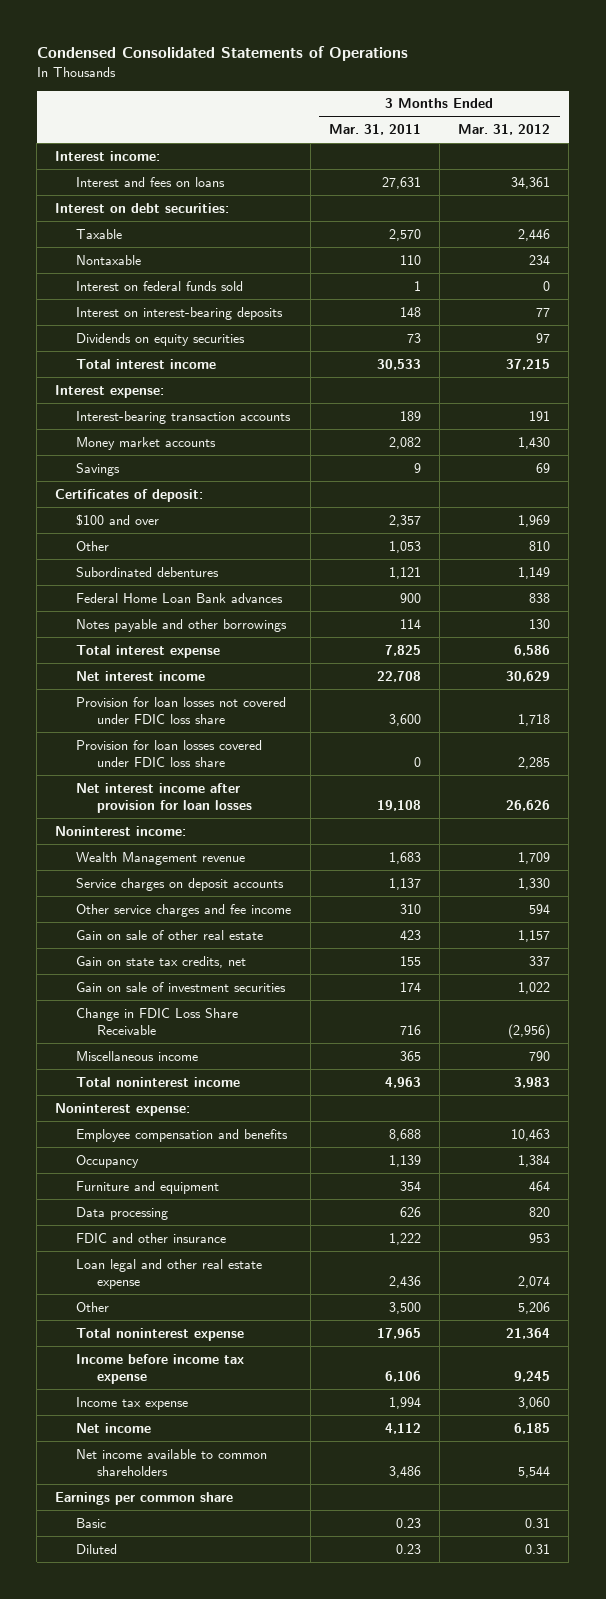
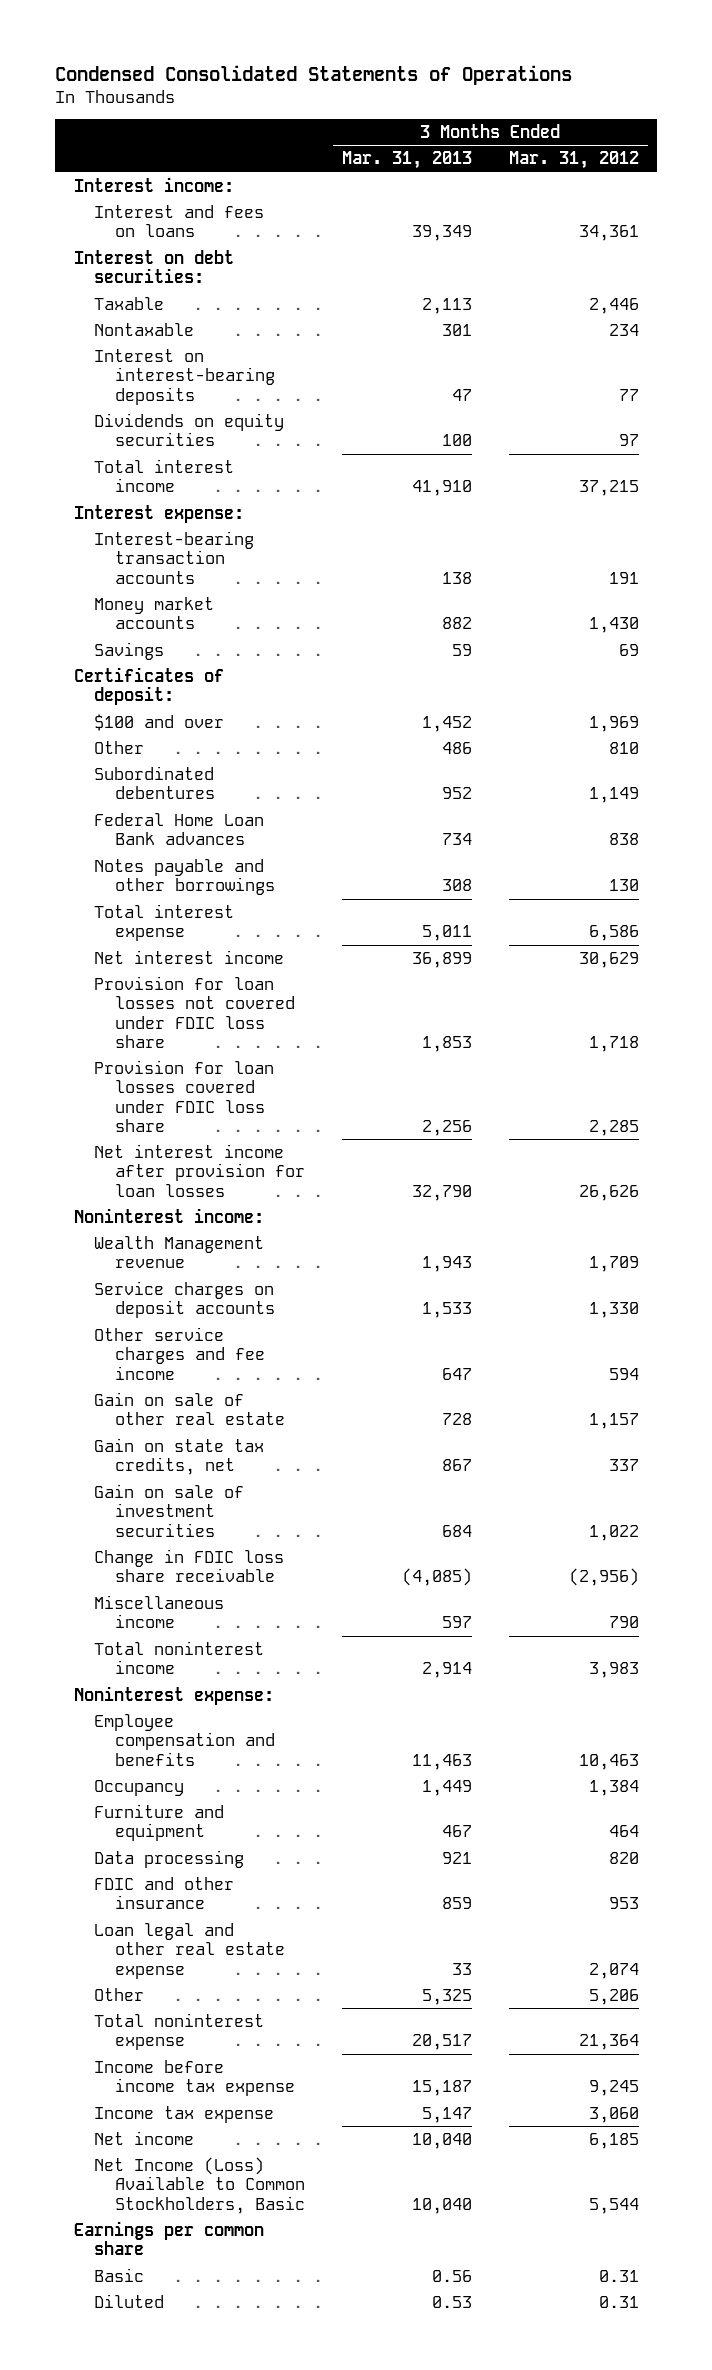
[328,123,421,135] Mar. 31, 2011 -> none
none -> [341,151,472,170] Mar. 31, 2013
[76,280,244,291] Interest on federal funds sold -> none
[76,1007,239,1035] Change in FDIC Loss Share Receivable -> [94,1548,285,1583] Change in FDIC loss share receivable
[76,1448,268,1476] Net income available to common shareholders -> [94,2156,305,2214] Net Income (Loss) Available to Common Stockholders, Basic

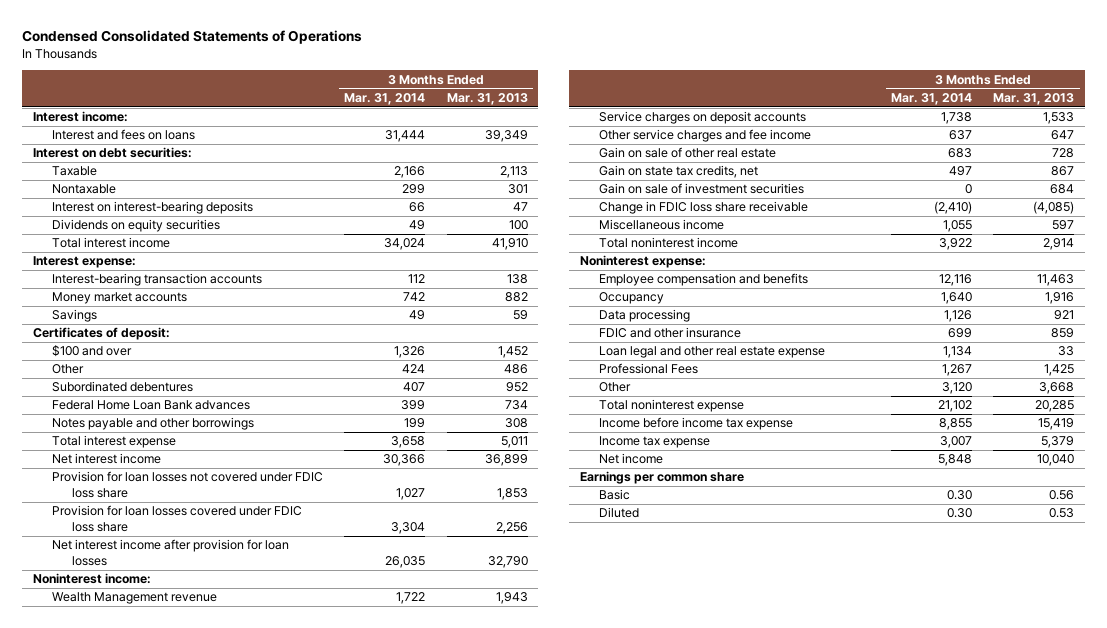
[508,151,639,170] Mar. 31, 2012 -> none
none -> [344,92,426,105] Mar. 31, 2014
[94,1803,225,1842] Furniture and equipment -> none
[421,1779,472,1796] 1,449 -> [1045,292,1075,305] 1,916
none -> [599,363,699,375] Professional Fees
[421,1988,472,2005] 5,325 -> [1039,382,1075,395] 3,668
[411,2034,472,2051] 20,517 -> [1035,400,1075,413] 20,285
[411,2080,472,2097] 15,187 -> [1038,418,1075,431] 15,419
[421,2106,472,2123] 5,147 -> [1041,436,1075,449] 5,379
[94,2156,305,2214] Net Income (Loss) Available to Common Stockholders, Basic -> none

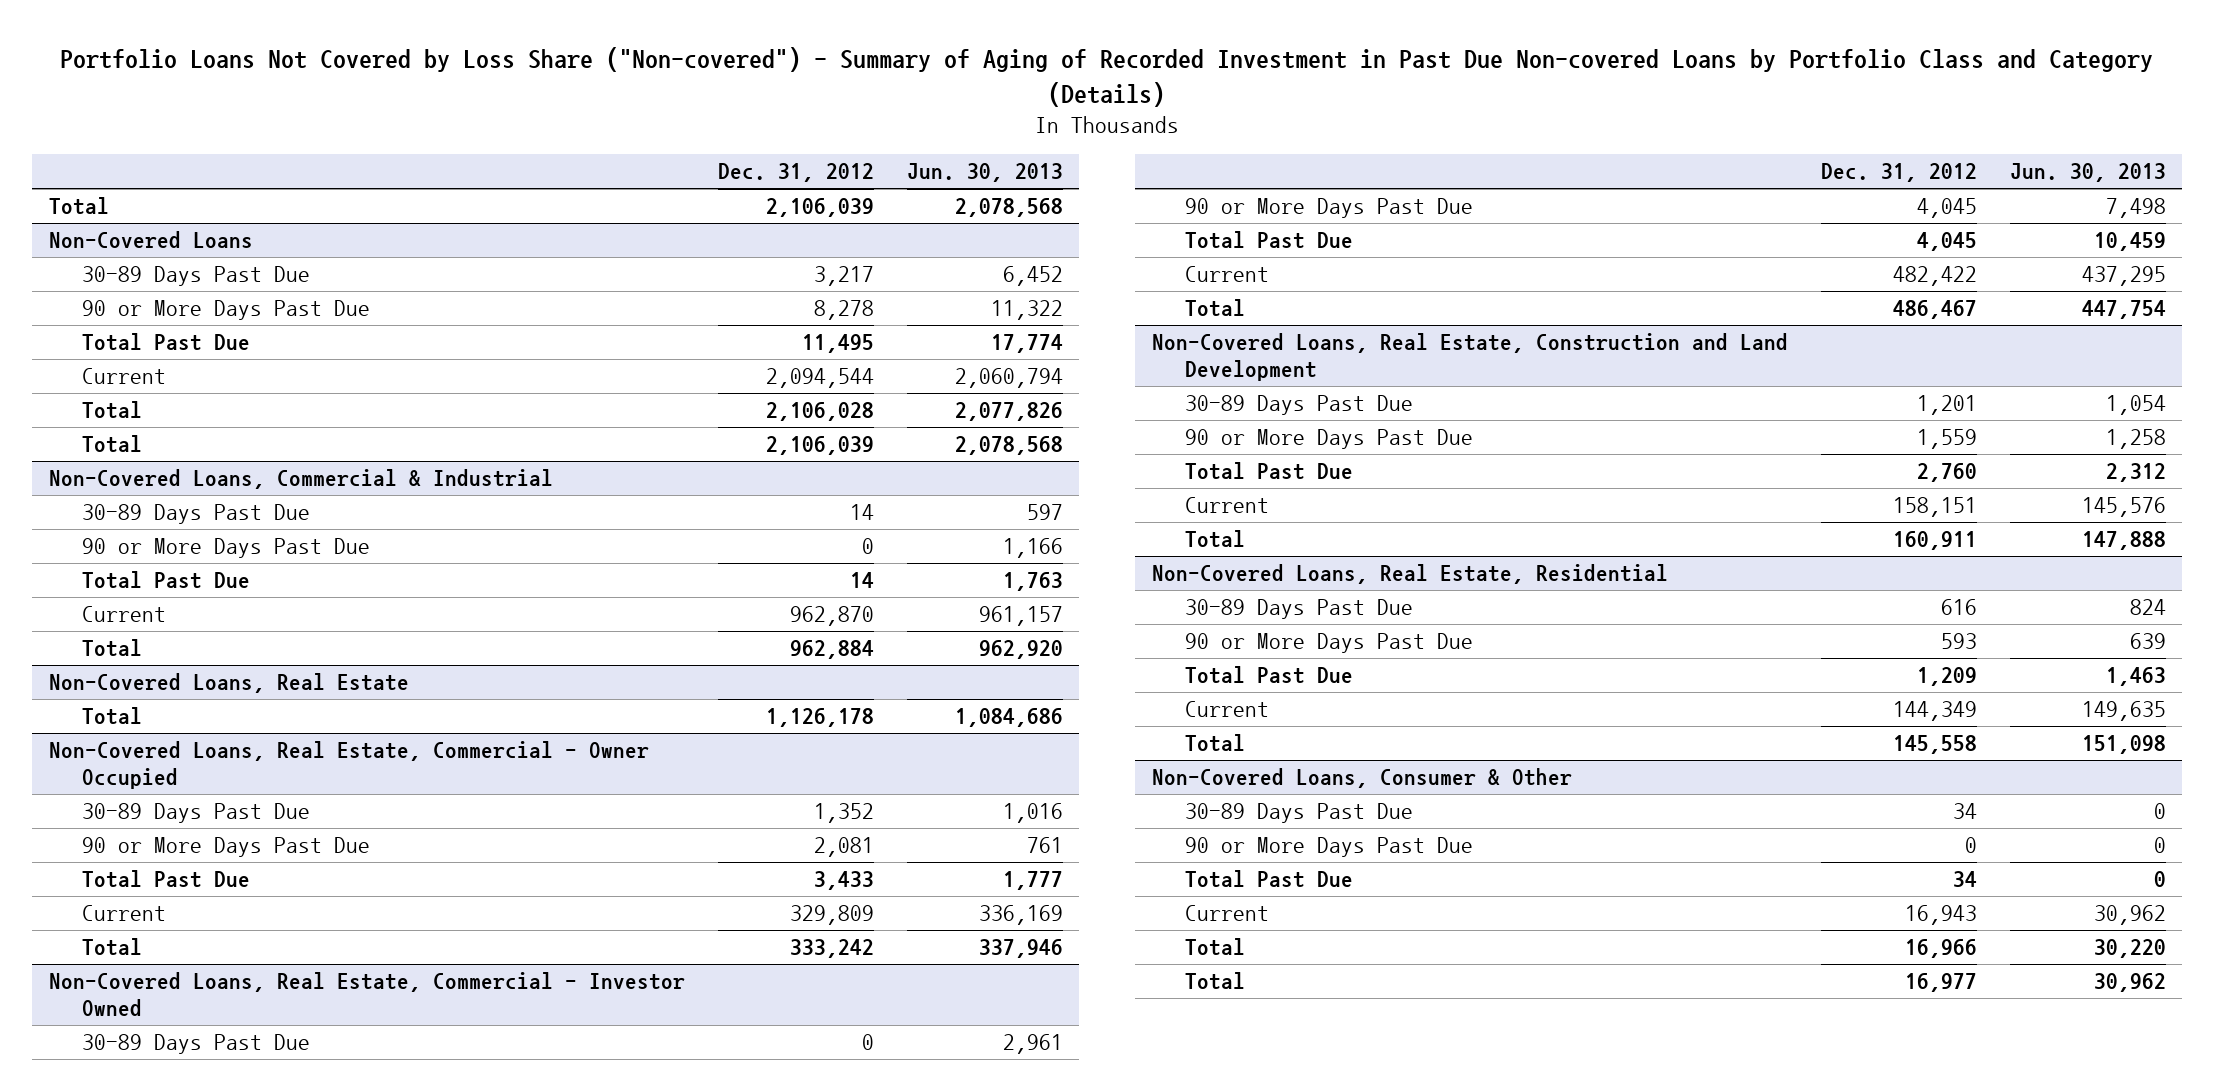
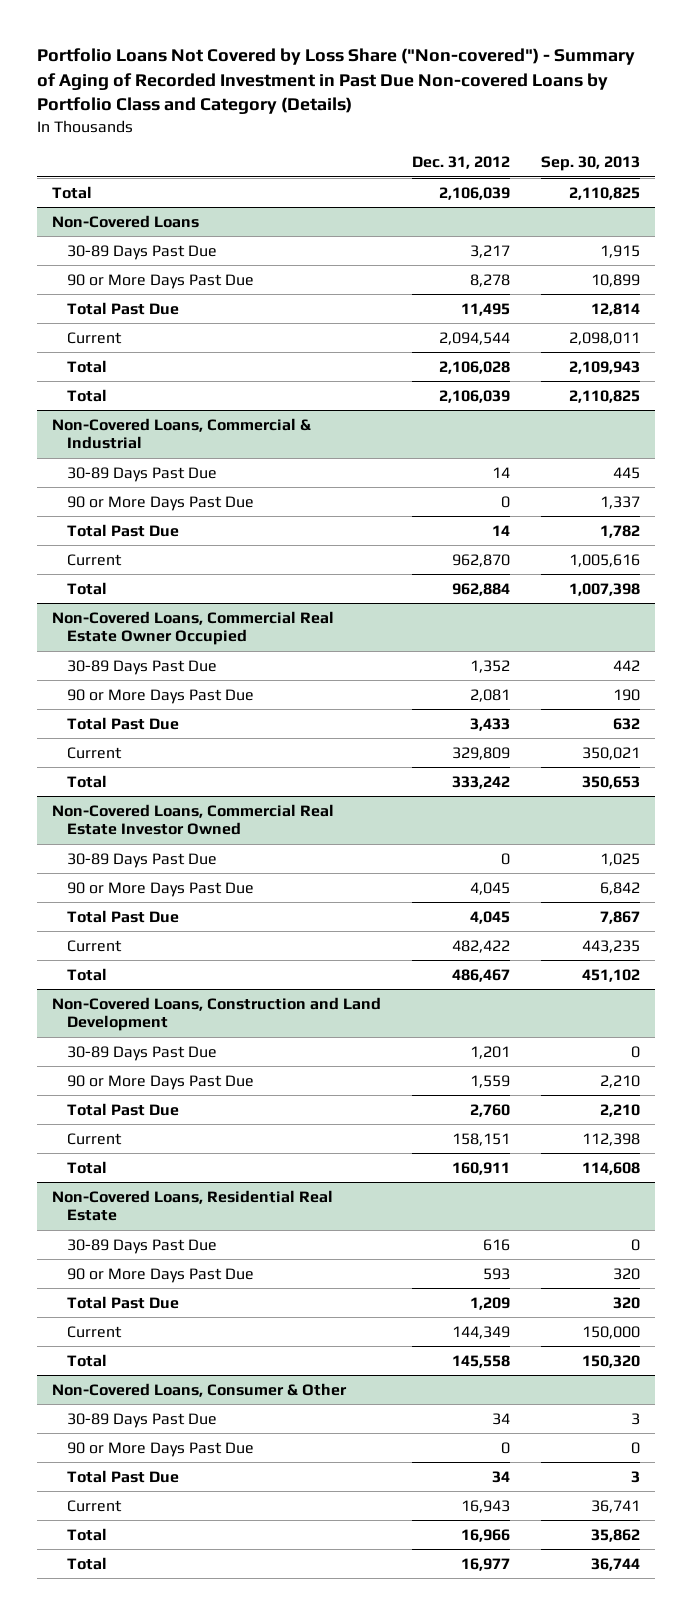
[906,163,1063,183] Jun. 30, 2013 -> none
none -> [541,156,641,172] Sep. 30, 2013
[48,673,409,694] Non-Covered Loans, Real Estate -> none
[81,707,142,726] Total -> none
[48,741,649,790] Non-Covered Loans, Real Estate, Commercial - Owner Occupied -> [52,610,335,646] Non-Covered Loans, Commercial Real Estate Owner Occupied
[48,972,685,1017] Non-Covered Loans, Real Estate, Commercial - Investor Owned -> [52,803,335,836] Non-Covered Loans, Commercial Real Estate Investor Owned
[1151,333,1788,382] Non-Covered Loans, Real Estate, Construction and Land Development -> [52,996,382,1032] Non-Covered Loans, Construction and Land Development
[1151,564,1668,585] Non-Covered Loans, Real Estate, Residential -> [52,1189,334,1222] Non-Covered Loans, Residential Real Estate

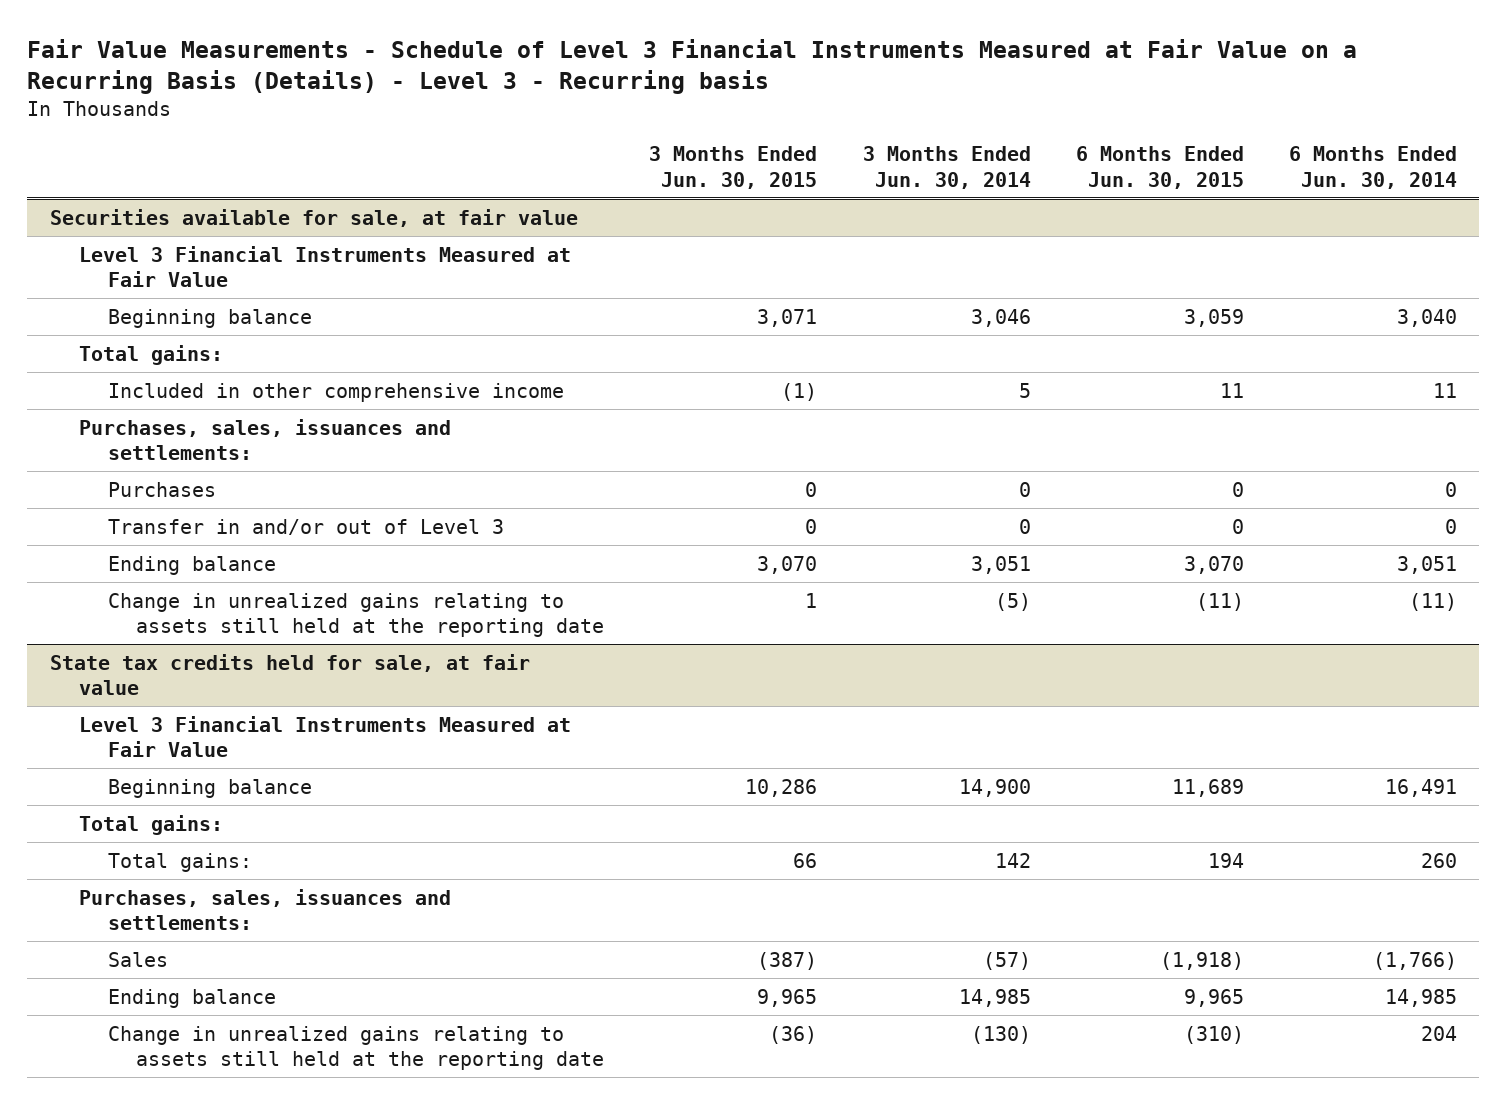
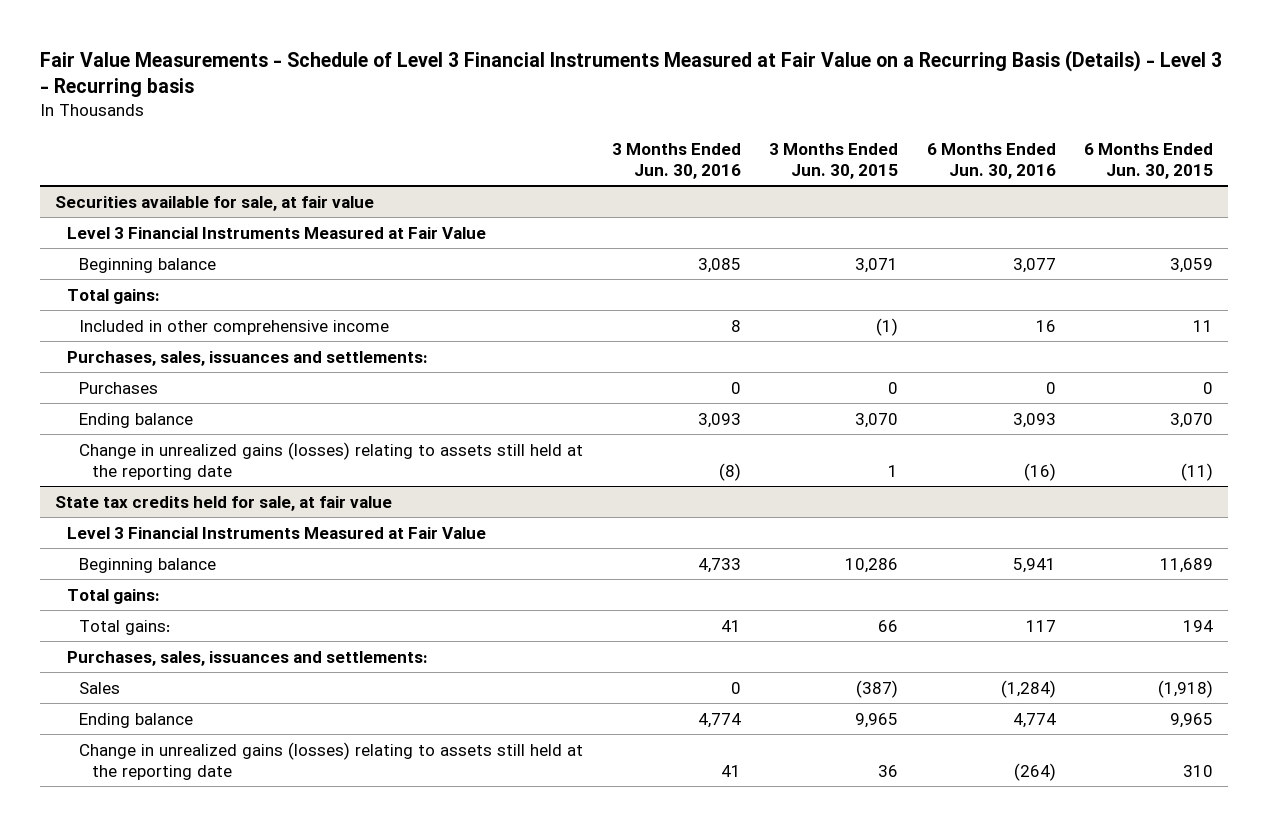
[862,146,1031,189] 3 Months Ended Jun. 30, 2014 -> none
[1288,146,1457,189] 6 Months Ended Jun. 30, 2014 -> none
none -> [611,142,741,179] 3 Months Ended Jun. 30, 2016
none -> [926,142,1056,179] 6 Months Ended Jun. 30, 2016
[107,518,504,535] Transfer in and/or out of Level 3 -> none
[107,592,605,638] Change in unrealized gains relating to assets still held at the reporting date -> [79,441,584,480] Change in unrealized gains (losses) relating to assets still held at the reporting date
[107,1025,605,1071] Change in unrealized gains relating to assets still held at the reporting date -> [79,741,584,780] Change in unrealized gains (losses) relating to assets still held at the reporting date
[769,1025,818,1044] (36) -> [878,764,899,777] 36
[1183,1025,1244,1044] (310) -> [1183,764,1214,777] 310

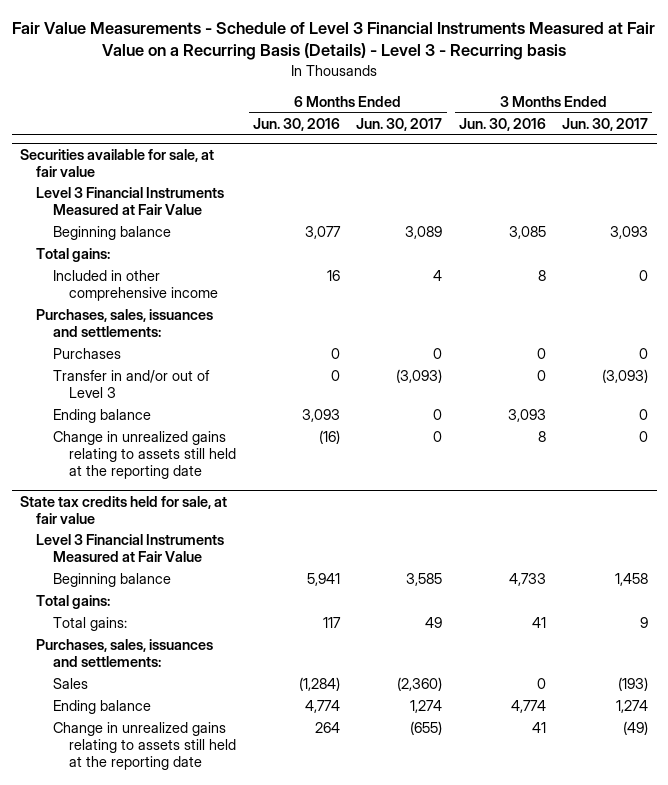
[769,142,899,179] 3 Months Ended Jun. 30, 2015 -> none
[1084,142,1214,179] 6 Months Ended Jun. 30, 2015 -> none
none -> [356,117,443,131] Jun. 30, 2017
none -> [562,117,649,131] Jun. 30, 2017
none -> [52,370,210,399] Transfer in and/or out of Level 3
[79,441,584,480] Change in unrealized gains (losses) relating to assets still held at the reporting date -> [52,431,237,480] Change in unrealized gains relating to assets still held at the reporting date
[718,462,741,481] (8) -> [537,431,546,443] 8
[79,741,584,780] Change in unrealized gains (losses) relating to assets still held at the reporting date -> [52,722,237,771] Change in unrealized gains relating to assets still held at the reporting date
[1013,762,1056,781] (264) -> [314,722,340,734] 264

